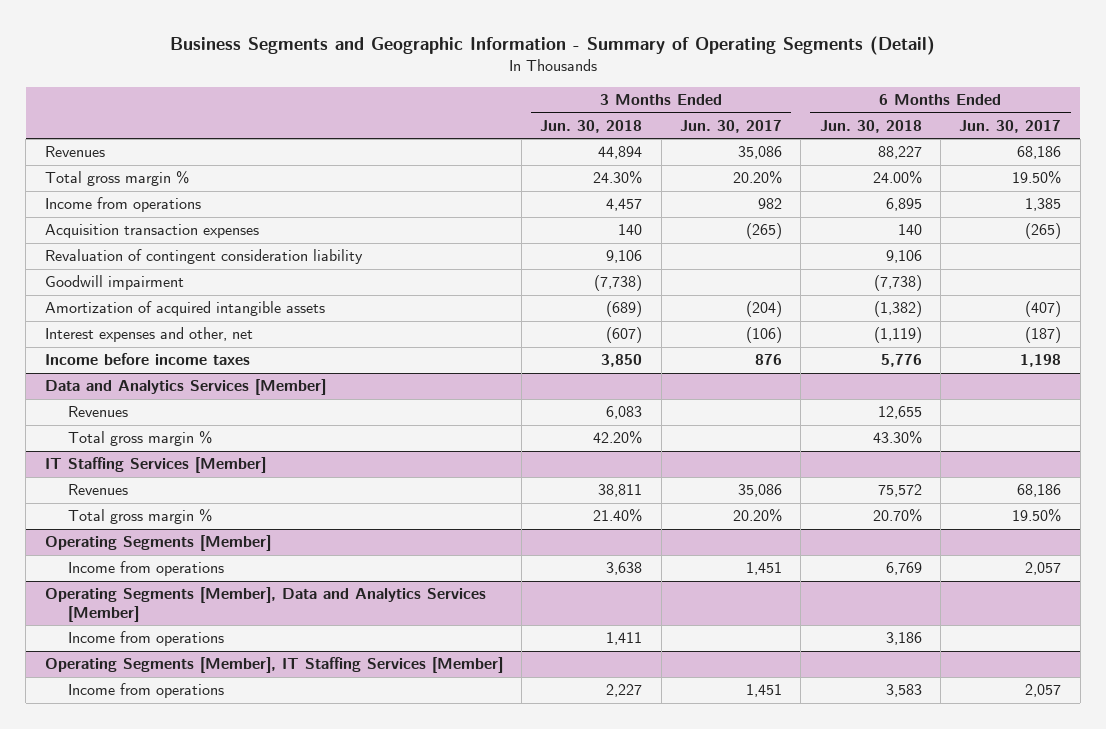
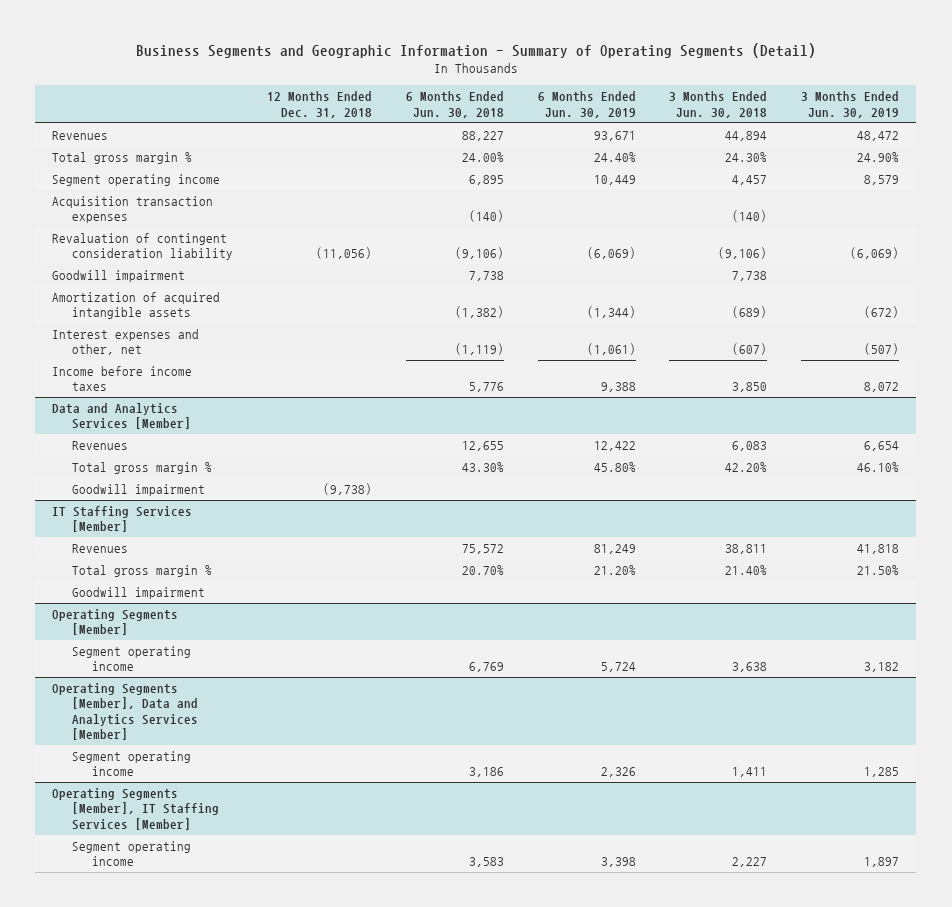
[679,119,782,133] Jun. 30, 2017 -> none
[959,119,1062,133] Jun. 30, 2017 -> none
none -> [267,91,373,118] 12 Months Ended Dec. 31, 2018
none -> [537,91,636,118] 6 Months Ended Jun. 30, 2019
none -> [801,91,900,118] 3 Months Ended Jun. 30, 2019
[44,197,201,213] Income from operations -> [52,174,221,187] Segment operating income
[618,224,643,236] 140 -> [732,210,768,223] (140)
[897,224,922,236] 140 -> [468,210,504,223] (140)
[606,250,643,264] 9,106 -> [718,247,768,260] (9,106)
[885,250,922,264] 9,106 -> [454,247,504,260] (9,106)
[594,275,643,292] (7,738) -> [732,271,768,282] 7,738
[873,275,922,292] (7,738) -> [468,271,504,282] 7,738
none -> [72,484,206,497] Goodwill impairment
none -> [72,587,206,600] Goodwill impairment
[67,561,224,577] Income from operations -> [72,646,192,672] Segment operating income
[67,631,224,647] Income from operations -> [72,751,192,777] Segment operating income
[67,683,224,699] Income from operations -> [72,841,192,867] Segment operating income

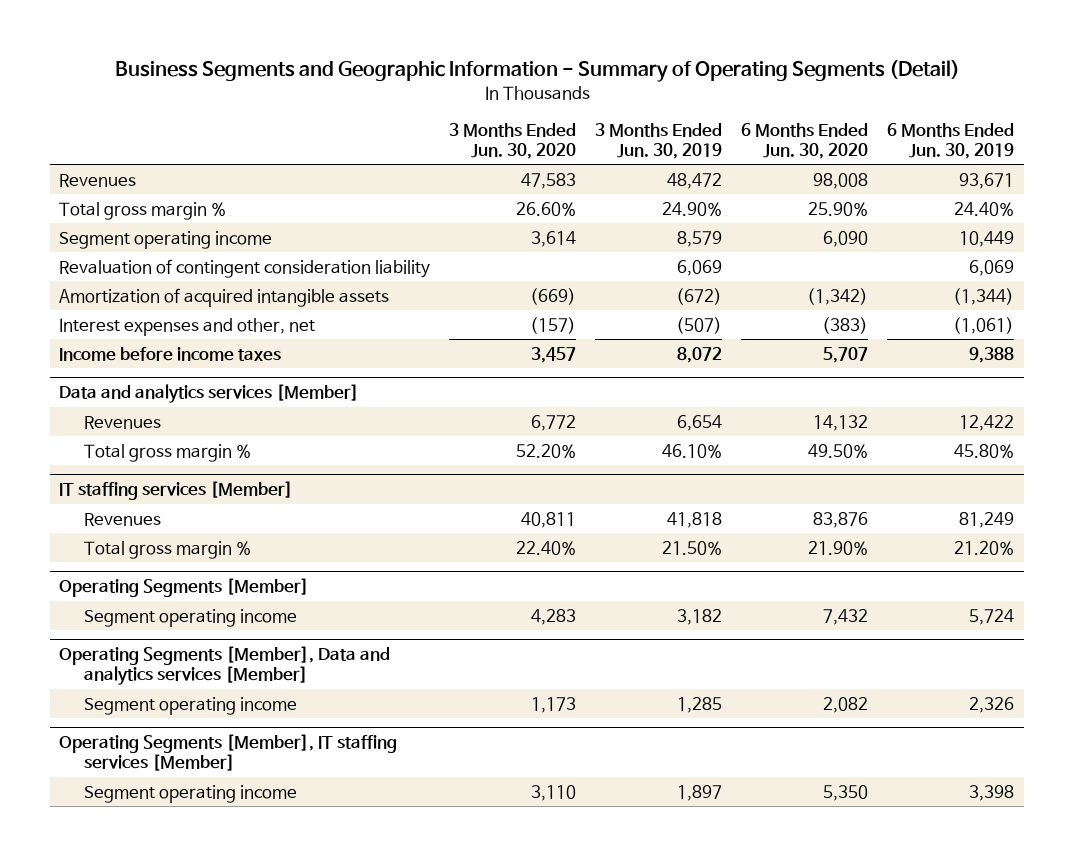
[267,91,373,118] 12 Months Ended Dec. 31, 2018 -> none
[405,91,504,118] 6 Months Ended Jun. 30, 2018 -> none
[669,91,768,118] 3 Months Ended Jun. 30, 2018 -> none
none -> [449,123,577,159] 3 Months Ended Jun. 30, 2020
none -> [741,123,869,159] 6 Months Ended Jun. 30, 2020
[52,196,214,224] Acquisition transaction expenses -> none
[52,270,186,283] Goodwill impairment -> none
[586,247,636,260] (6,069) -> [969,259,1015,276] 6,069
[850,247,900,260] (6,069) -> [677,259,723,276] 6,069
[52,403,192,430] Data and Analytics Services [Member] -> [59,384,360,404] Data and analytics services [Member]
[72,484,206,497] Goodwill impairment -> none
[52,506,193,533] IT Staffing Services [Member] -> [59,481,294,501] IT staffing services [Member]
[72,587,206,600] Goodwill impairment -> none
[52,683,199,741] Operating Segments [Member], Data and Analytics Services [Member] -> [59,646,391,685] Operating Segments [Member], Data and analytics services [Member]
[52,788,220,830] Operating Segments [Member], IT Staffing Services [Member] -> [59,734,398,771] Operating Segments [Member], IT staffing services [Member]

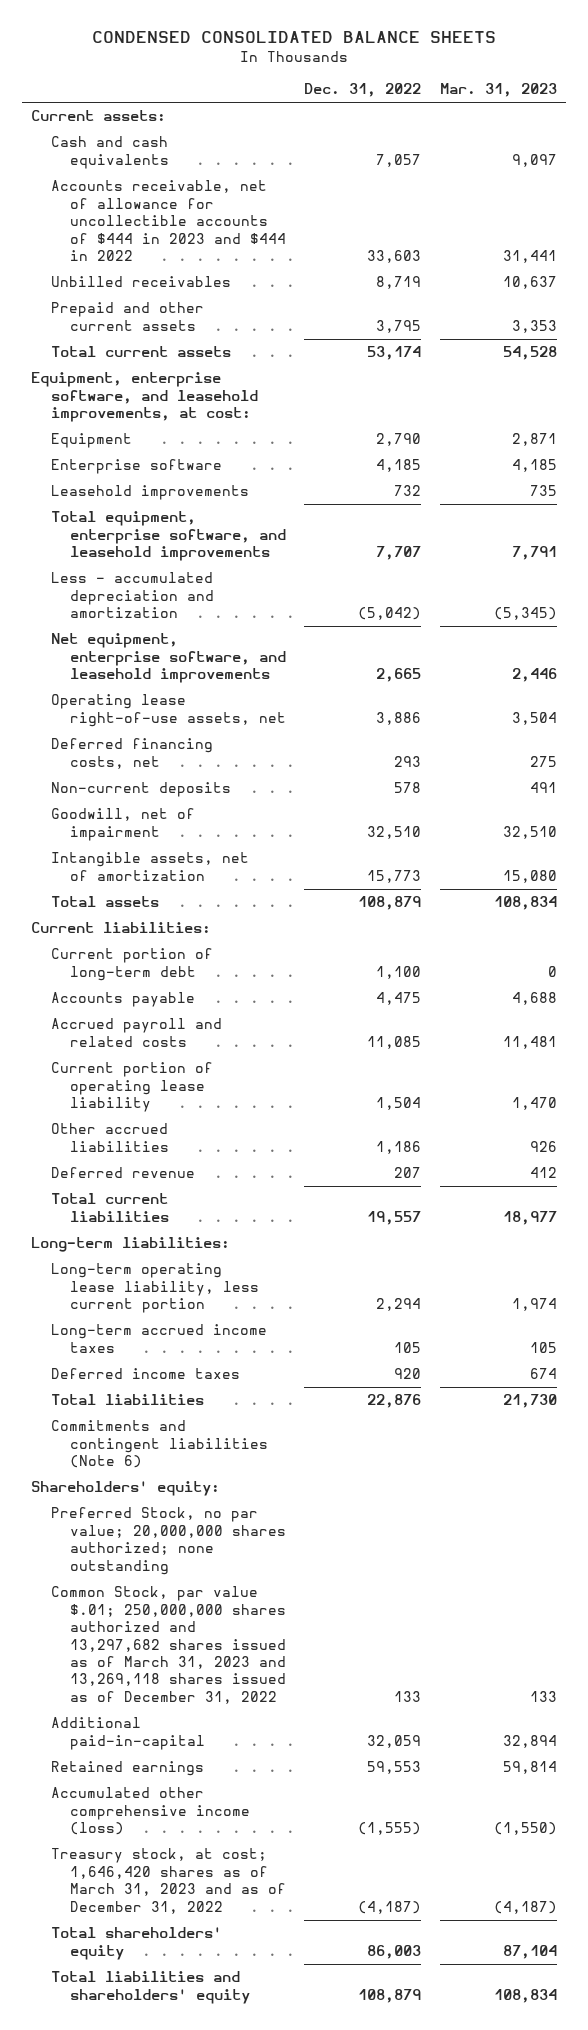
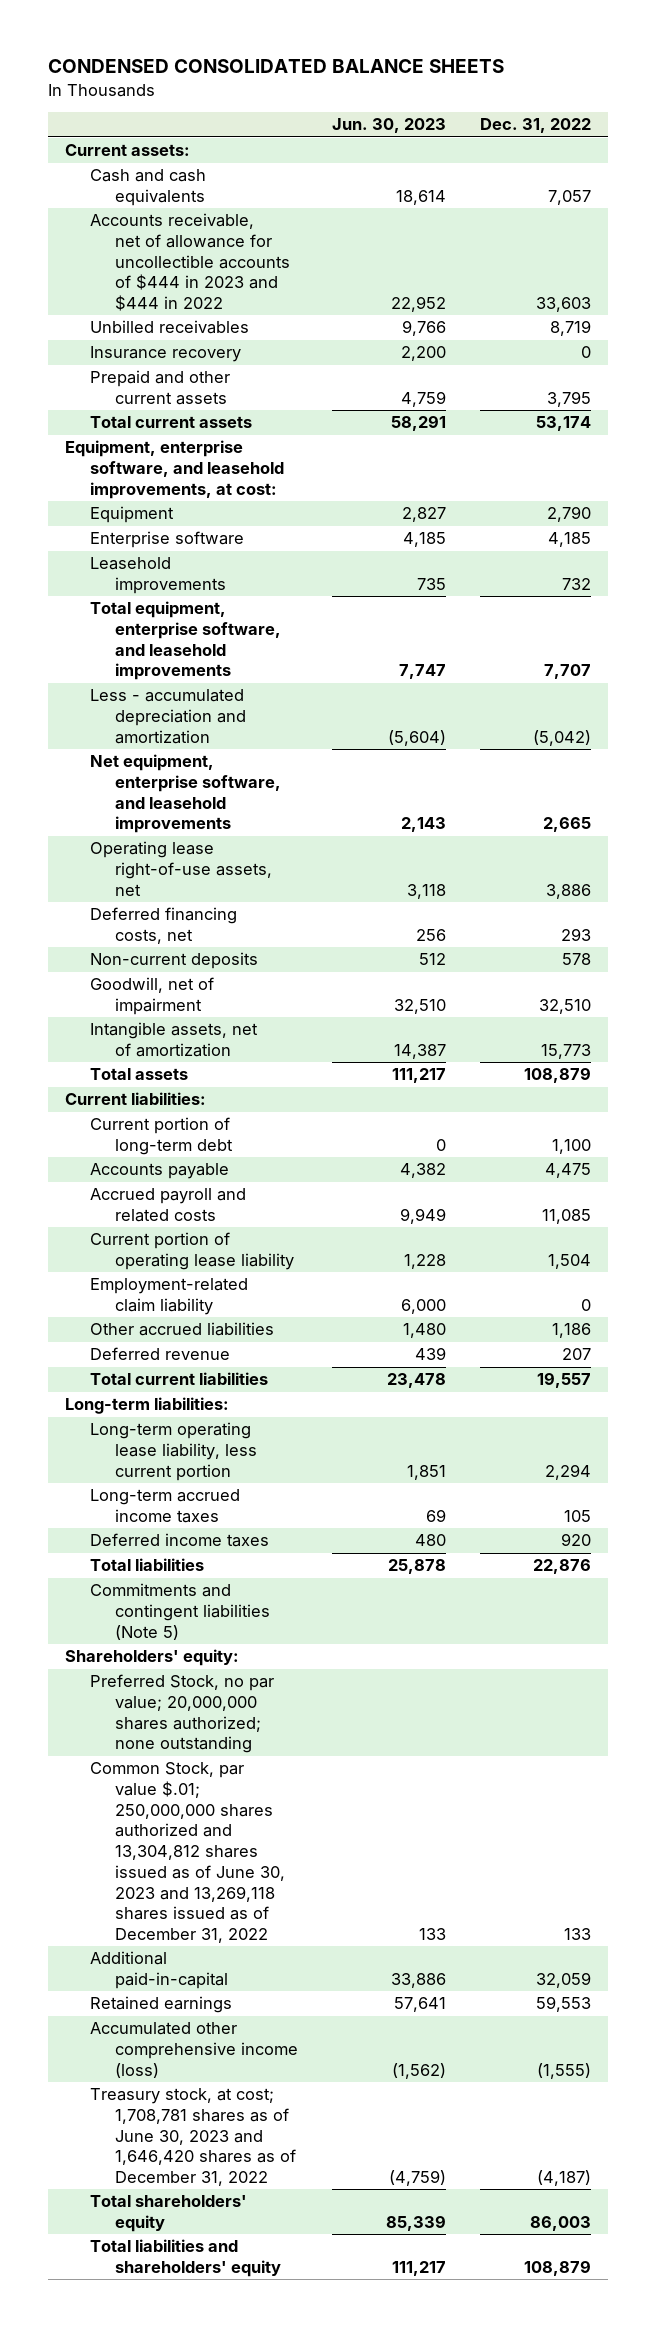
[439,83,557,98] Mar. 31, 2023 -> none
none -> [332,118,447,134] Jun. 30, 2023
none -> [89,346,241,363] Insurance recovery
none -> [89,1278,248,1316] Employment-related claim liability
[50,1420,268,1469] Commitments and contingent liabilities (Note 6) -> [89,1583,270,1640] Commitments and contingent liabilities (Note 5)
[50,1586,286,1704] Common Stock, par value $.01; 250,000,000 shares authorized and 13,297,682 shares issued as of March 31, 2023 and 13,269,118 shares issued as of December 31, 2022 -> [89,1762,285,1943] Common Stock, par value $.01; 250,000,000 shares authorized and 13,304,812 shares issued as of June 30, 2023 and 13,269,118 shares issued as of December 31, 2022
[50,1848,286,1914] Treasury stock, at cost; 1,646,420 shares as of March 31, 2023 and as of December 31, 2022 -> [89,2088,296,2187] Treasury stock, at cost; 1,708,781 shares as of June 30, 2023 and 1,646,420 shares as of December 31, 2022

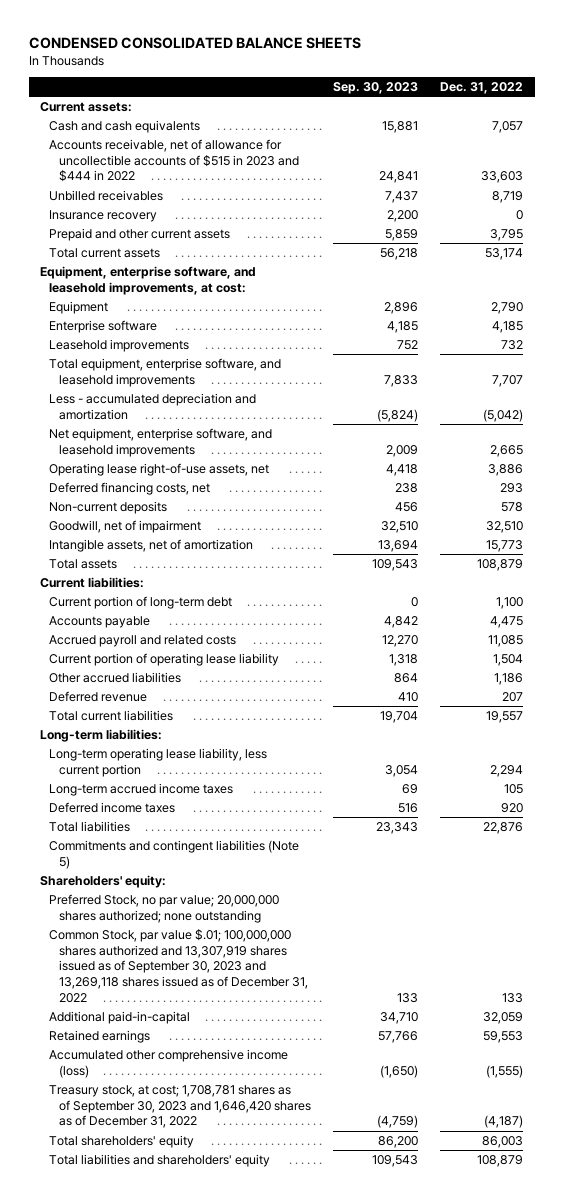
[332,118,447,134] Jun. 30, 2023 -> none
none -> [332,82,418,95] Sep. 30, 2023
[89,213,290,312] Accounts receivable, net of allowance for uncollectible accounts of $444 in 2023 and $444 in 2022 -> [49,138,299,183] Accounts receivable, net of allowance for uncollectible accounts of $515 in 2023 and $444 in 2022
[89,1278,248,1316] Employment-related claim liability -> none
[89,1762,285,1943] Common Stock, par value $.01; 250,000,000 shares authorized and 13,304,812 shares issued as of June 30, 2023 and 13,269,118 shares issued as of December 31, 2022 -> [49,928,308,1003] Common Stock, par value $.01; 100,000,000 shares authorized and 13,307,919 shares issued as of September 30, 2023 and 13,269,118 shares issued as of December 31, 2022
[89,2088,296,2187] Treasury stock, at cost; 1,708,781 shares as of June 30, 2023 and 1,646,420 shares as of December 31, 2022 -> [49,1084,311,1129] Treasury stock, at cost; 1,708,781 shares as of September 30, 2023 and 1,646,420 shares as of December 31, 2022

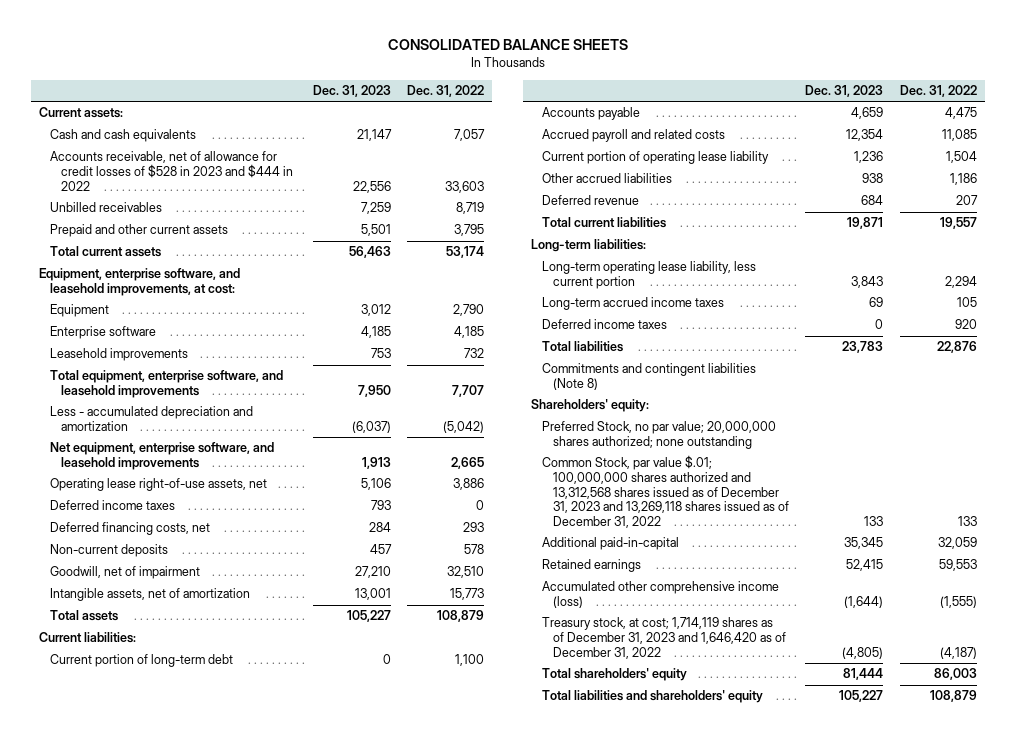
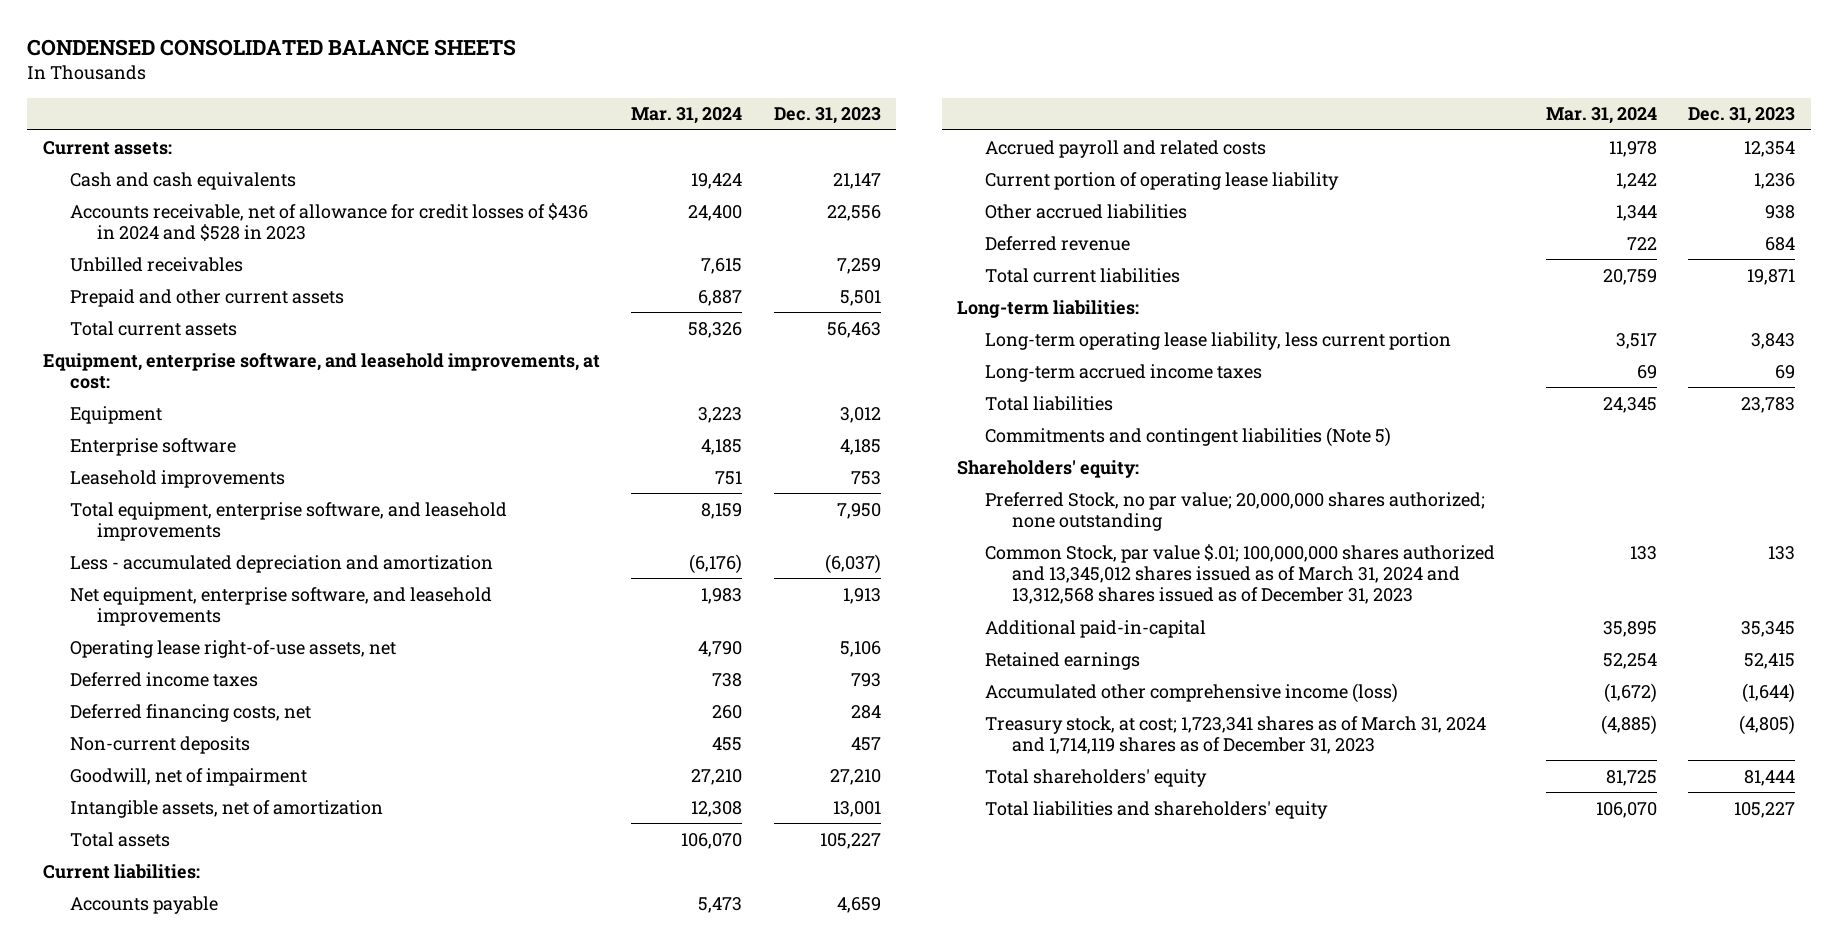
[387,39,628,51] CONSOLIDATED BALANCE SHEETS -> [26,39,516,57] CONDENSED CONSOLIDATED BALANCE SHEETS
[407,84,485,97] Dec. 31, 2022 -> none
none -> [631,107,743,125] Mar. 31, 2024
[49,151,294,191] Accounts receivable, net of allowance for credit losses of $528 in 2023 and $444 in 2022 -> [69,202,588,241] Accounts receivable, net of allowance for credit losses of $436 in 2024 and $528 in 2023
[49,654,233,668] Current portion of long-term debt -> none
[542,319,668,330] Deferred income taxes -> none
[542,363,757,391] Commitments and contingent liabilities (Note 8) -> [984,426,1391,447] Commitments and contingent liabilities (Note 5)
[542,455,790,529] Common Stock, par value $.01; 100,000,000 shares authorized and 13,312,568 shares issued as of December 31, 2023 and 13,269,118 shares issued as of December 31, 2022 -> [984,543,1495,605] Common Stock, par value $.01; 100,000,000 shares authorized and 13,345,012 shares issued as of March 31, 2024 and 13,312,568 shares issued as of December 31, 2023
[542,617,787,659] Treasury stock, at cost; 1,714,119 shares as of December 31, 2023 and 1,646,420 as of December 31, 2022 -> [984,715,1486,754] Treasury stock, at cost; 1,723,341 shares as of March 31, 2024 and 1,714,119 shares as of December 31, 2023

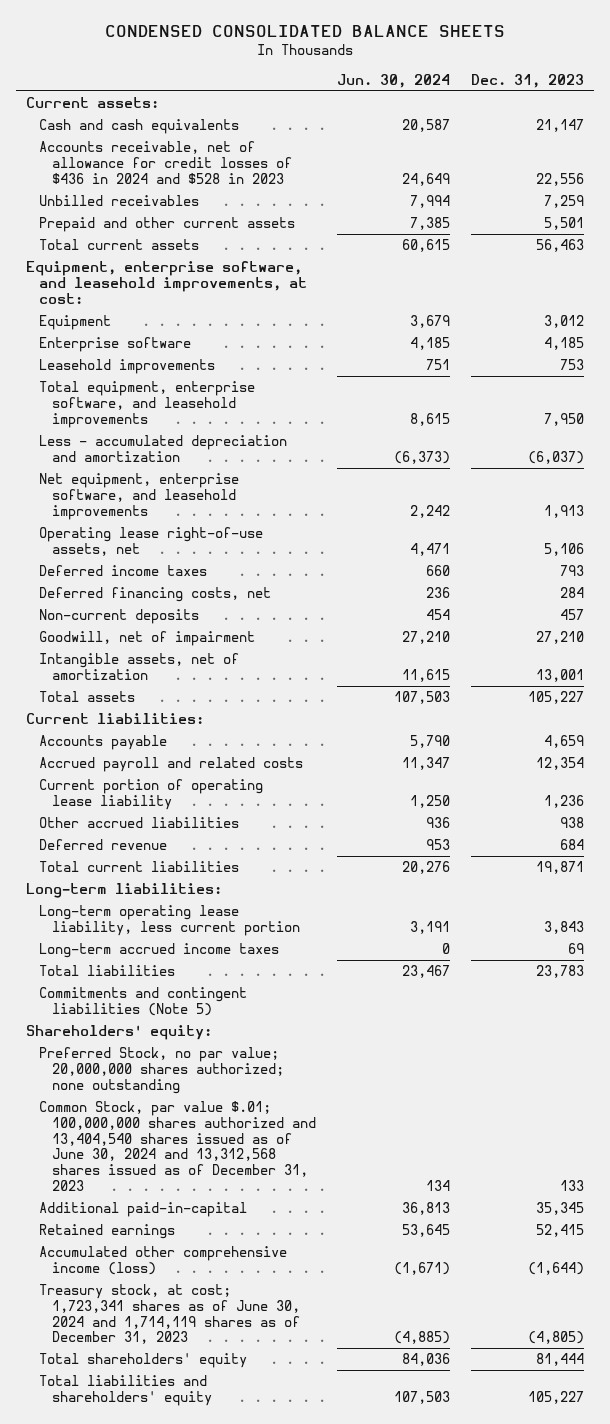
[631,107,743,125] Mar. 31, 2024 -> none
none -> [336,73,450,88] Jun. 30, 2024
[984,543,1495,605] Common Stock, par value $.01; 100,000,000 shares authorized and 13,345,012 shares issued as of March 31, 2024 and 13,312,568 shares issued as of December 31, 2023 -> [39,1101,316,1191] Common Stock, par value $.01; 100,000,000 shares authorized and 13,404,540 shares issued as of June 30, 2024 and 13,312,568 shares issued as of December 31, 2023
[984,715,1486,754] Treasury stock, at cost; 1,723,341 shares as of March 31, 2024 and 1,714,119 shares as of December 31, 2023 -> [39,1284,300,1345] Treasury stock, at cost; 1,723,341 shares as of June 30, 2024 and 1,714,119 shares as of December 31, 2023

